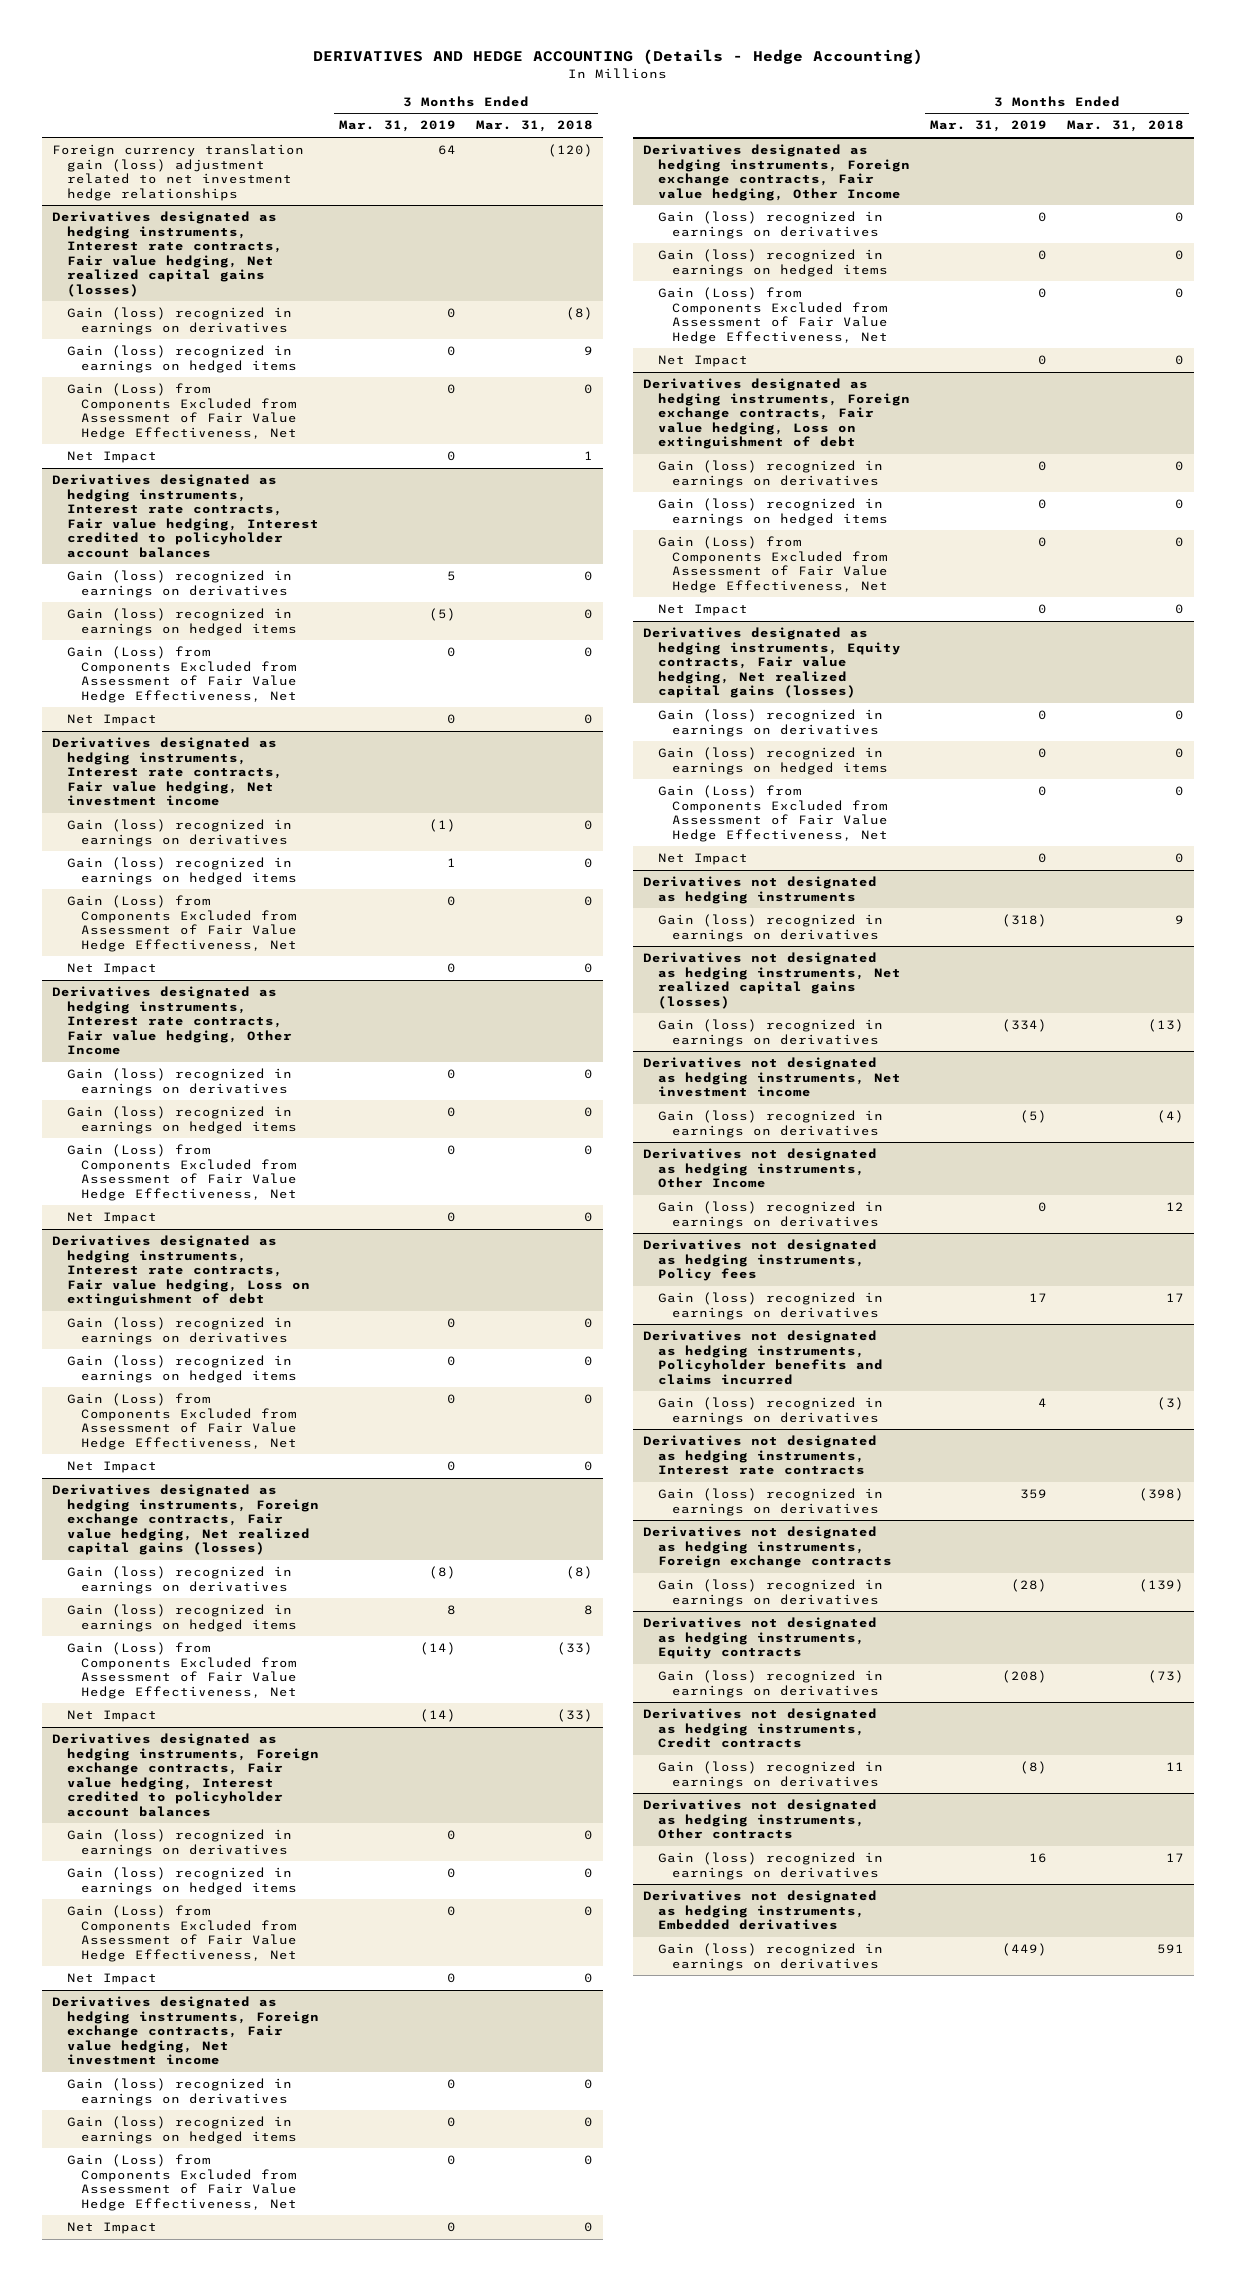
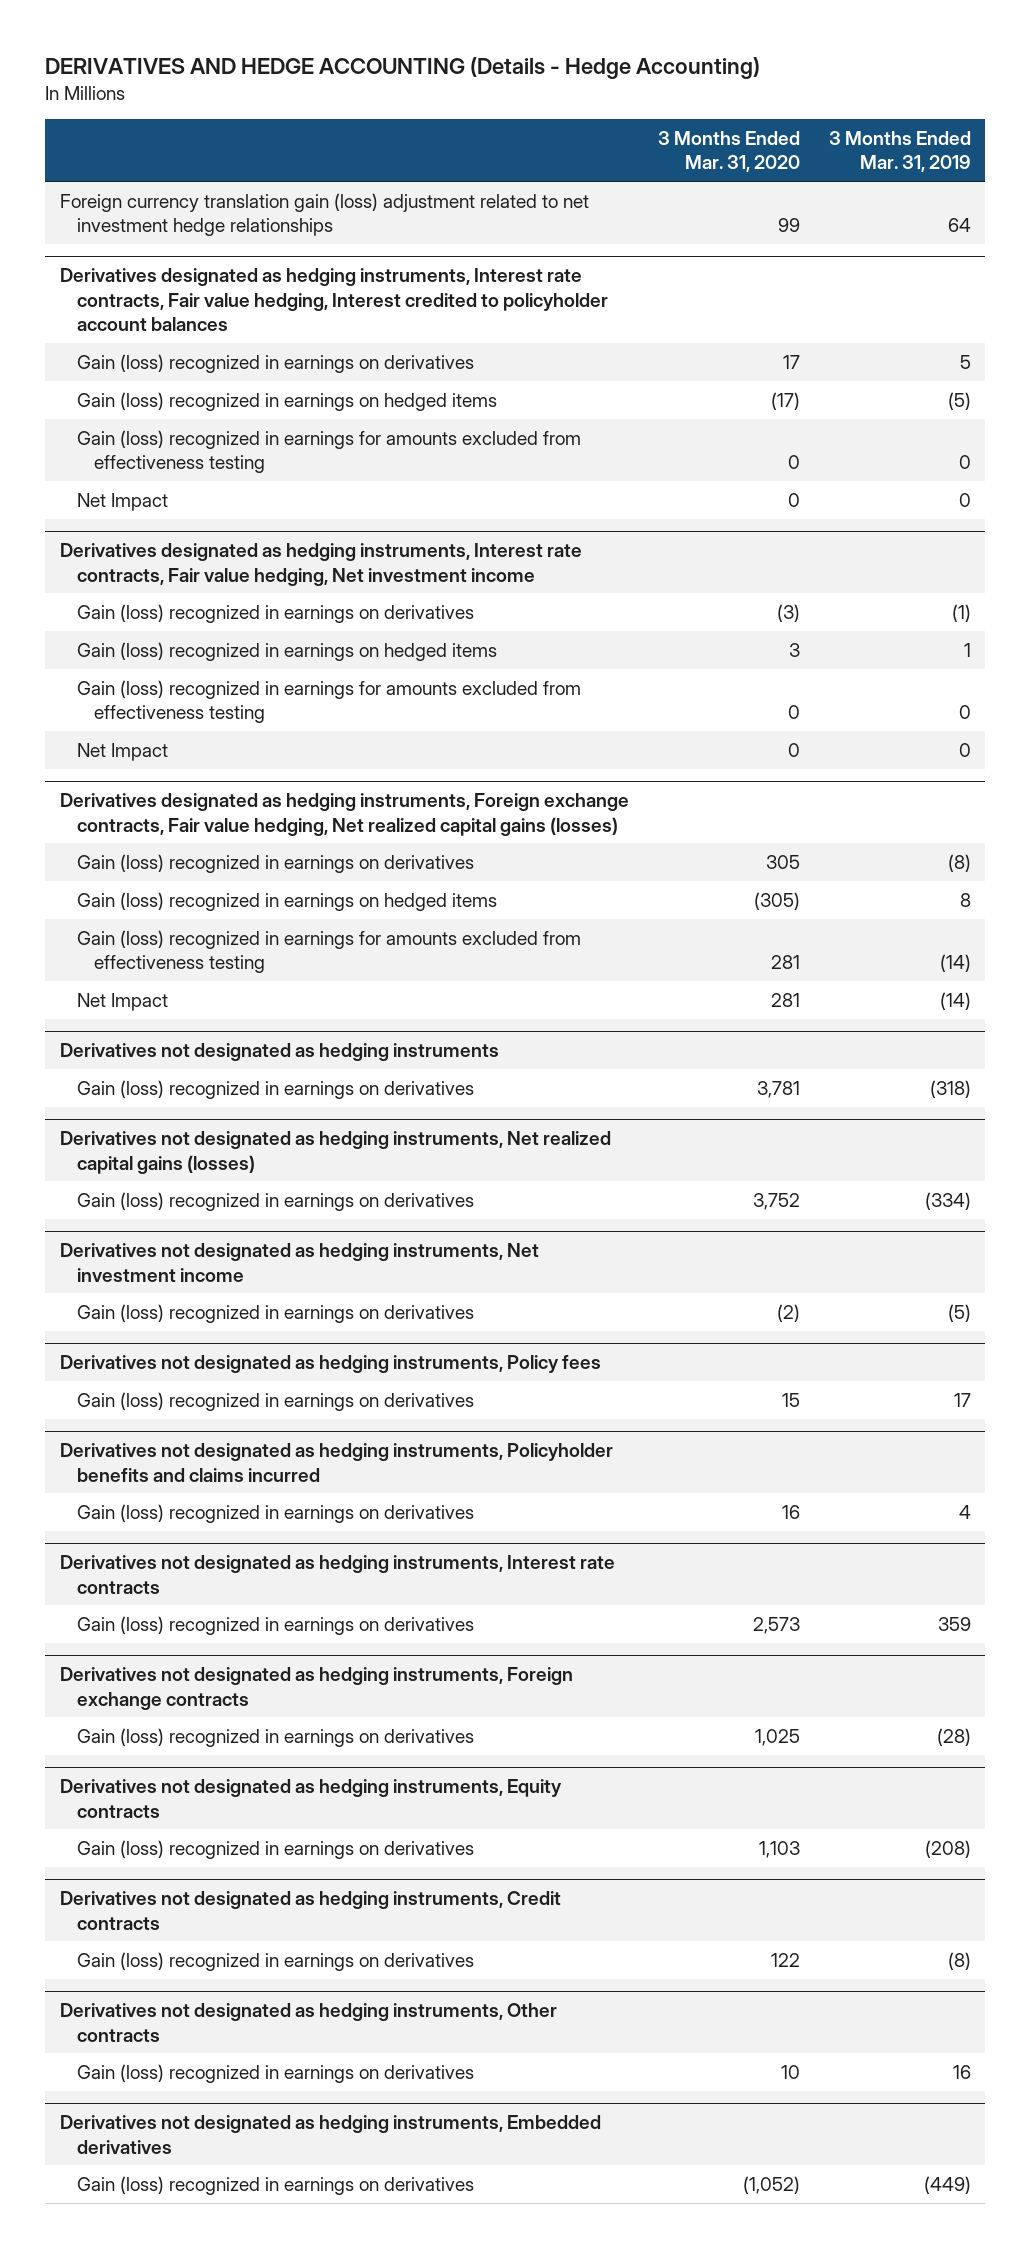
[476,120,594,133] Mar. 31, 2018 -> none
none -> [657,130,800,173] 3 Months Ended Mar. 31, 2020
[52,211,283,297] Derivatives designated as hedging instruments, Interest rate contracts, Fair value hedging, Net realized capital gains (losses) -> none
[66,307,292,335] Gain (loss) recognized in earnings on derivatives -> none
[66,345,298,373] Gain (loss) recognized in earnings on hedged items -> none
[66,383,298,440] Gain (Loss) from Components Excluded from Assessment of Fair Value Hedge Effectiveness, Net -> none
[66,451,157,464] Net Impact -> none
[66,646,298,703] Gain (Loss) from Components Excluded from Assessment of Fair Value Hedge Effectiveness, Net -> [76,429,581,474] Gain (loss) recognized in earnings for amounts excluded from effectiveness testing
[66,963,157,976] Net Impact -> none
[52,986,292,1056] Derivatives designated as hedging instruments, Interest rate contracts, Fair value hedging, Other Income -> none
[66,1068,292,1096] Gain (loss) recognized in earnings on derivatives -> none
[66,1106,298,1134] Gain (loss) recognized in earnings on hedged items -> none
[66,1144,298,1201] Gain (Loss) from Components Excluded from Assessment of Fair Value Hedge Effectiveness, Net -> none
[66,1212,157,1225] Net Impact -> none
[52,1235,310,1307] Derivatives designated as hedging instruments, Interest rate contracts, Fair value hedging, Loss on extinguishment of debt -> none
[66,1317,292,1345] Gain (loss) recognized in earnings on derivatives -> none
[66,1355,298,1383] Gain (loss) recognized in earnings on hedged items -> none
[66,1393,298,1450] Gain (Loss) from Components Excluded from Assessment of Fair Value Hedge Effectiveness, Net -> none
[66,895,298,952] Gain (Loss) from Components Excluded from Assessment of Fair Value Hedge Effectiveness, Net -> [76,679,581,724] Gain (loss) recognized in earnings for amounts excluded from effectiveness testing
[66,1642,298,1699] Gain (Loss) from Components Excluded from Assessment of Fair Value Hedge Effectiveness, Net -> [76,929,581,974] Gain (loss) recognized in earnings for amounts excluded from effectiveness testing
[52,1733,319,1817] Derivatives designated as hedging instruments, Foreign exchange contracts, Fair value hedging, Interest credited to policyholder account balances -> none
[66,1829,292,1857] Gain (loss) recognized in earnings on derivatives -> none
[66,1867,298,1895] Gain (loss) recognized in earnings on hedged items -> none
[66,1905,298,1962] Gain (Loss) from Components Excluded from Assessment of Fair Value Hedge Effectiveness, Net -> none
[66,1973,157,1986] Net Impact -> none
[52,1996,319,2066] Derivatives designated as hedging instruments, Foreign exchange contracts, Fair value hedging, Net investment income -> none
[66,2078,292,2106] Gain (loss) recognized in earnings on derivatives -> none
[66,2116,298,2144] Gain (loss) recognized in earnings on hedged items -> none
[66,2154,298,2211] Gain (Loss) from Components Excluded from Assessment of Fair Value Hedge Effectiveness, Net -> none
[66,2222,157,2235] Net Impact -> none
[643,144,910,201] Derivatives designated as hedging instruments, Foreign exchange contracts, Fair value hedging, Other Income -> none
[657,211,883,239] Gain (loss) recognized in earnings on derivatives -> none
[657,249,889,277] Gain (loss) recognized in earnings on hedged items -> none
[657,287,889,344] Gain (Loss) from Components Excluded from Assessment of Fair Value Hedge Effectiveness, Net -> none
[657,355,748,368] Net Impact -> none
[643,378,910,450] Derivatives designated as hedging instruments, Foreign exchange contracts, Fair value hedging, Loss on extinguishment of debt -> none
[657,460,883,488] Gain (loss) recognized in earnings on derivatives -> none
[657,498,889,526] Gain (loss) recognized in earnings on hedged items -> none
[657,536,889,593] Gain (Loss) from Components Excluded from Assessment of Fair Value Hedge Effectiveness, Net -> none
[657,604,748,617] Net Impact -> none
[643,627,901,699] Derivatives designated as hedging instruments, Equity contracts, Fair value hedging, Net realized capital gains (losses) -> none
[657,709,883,737] Gain (loss) recognized in earnings on derivatives -> none
[657,747,889,775] Gain (loss) recognized in earnings on hedged items -> none
[657,785,889,842] Gain (Loss) from Components Excluded from Assessment of Fair Value Hedge Effectiveness, Net -> none
[657,853,748,866] Net Impact -> none
[643,1148,878,1189] Derivatives not designated as hedging instruments, Other Income -> none
[657,1201,883,1229] Gain (loss) recognized in earnings on derivatives -> none

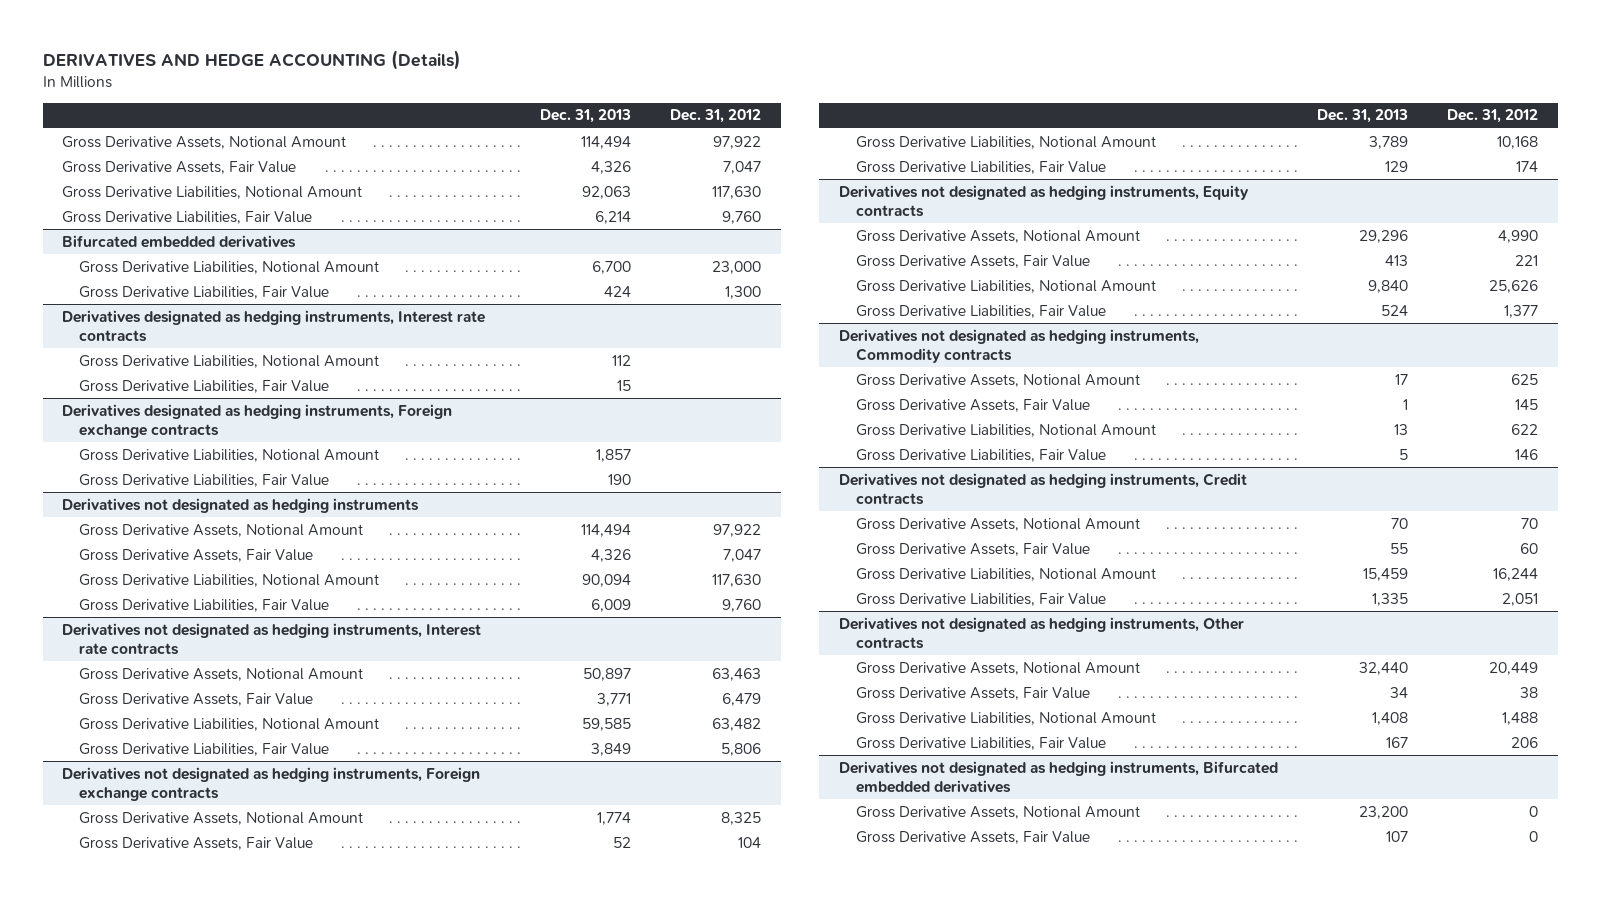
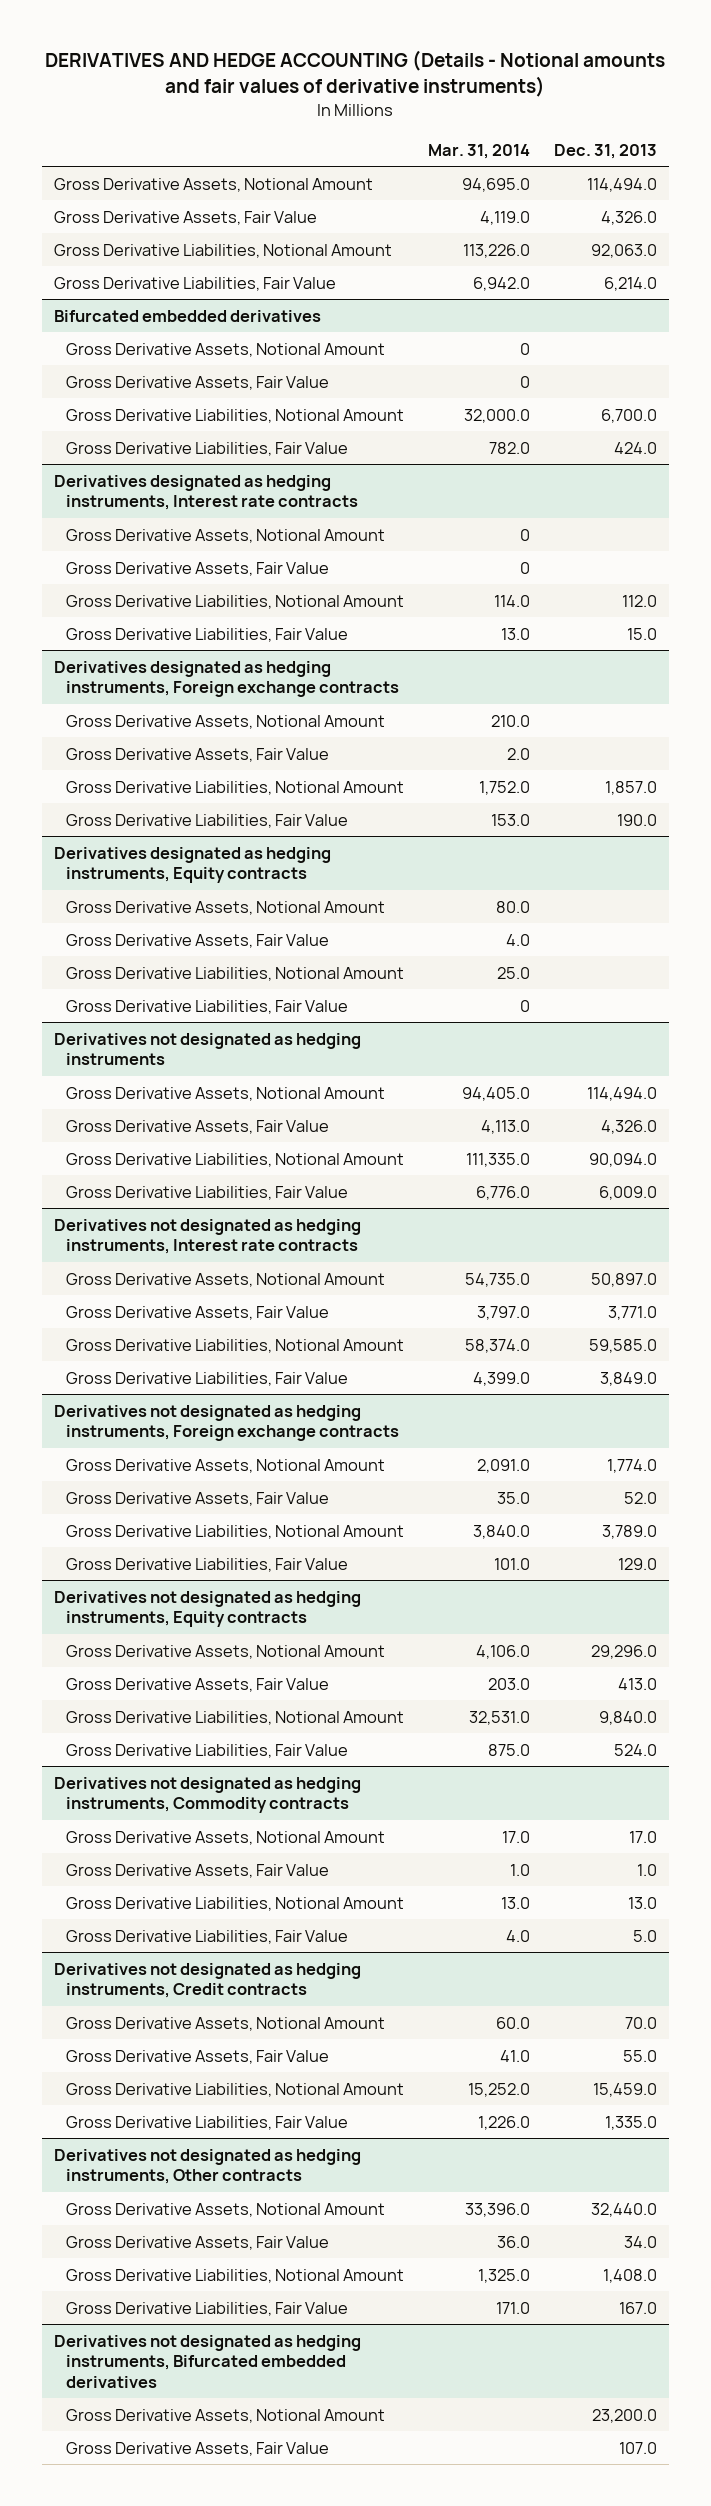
[42,50,461,71] DERIVATIVES AND HEDGE ACCOUNTING (Details) -> [45,50,666,98] DERIVATIVES AND HEDGE ACCOUNTING (Details - Notional amounts and fair values of derivative instruments)
[670,109,762,124] Dec. 31, 2012 -> none
none -> [427,143,530,159] Mar. 31, 2014
[581,135,632,149] 114,494 -> [587,177,658,192] 114,494.0
[591,160,632,174] 4,326 -> [601,210,658,225] 4,326.0
[582,185,632,199] 92,063 -> [591,243,658,258] 92,063.0
[595,210,632,224] 6,214 -> [604,276,658,291] 6,214.0
none -> [65,342,385,357] Gross Derivative Assets, Notional Amount
none -> [65,375,329,390] Gross Derivative Assets, Fair Value
[592,260,632,274] 6,700 -> [601,408,658,423] 6,700.0
[604,285,632,297] 424 -> [614,441,658,454] 424.0
none -> [65,528,385,543] Gross Derivative Assets, Notional Amount
none -> [65,561,329,576] Gross Derivative Assets, Fair Value
[612,354,632,366] 112 -> [622,594,658,607] 112.0
[617,379,632,391] 15 -> [627,627,658,640] 15.0
none -> [65,714,385,729] Gross Derivative Assets, Notional Amount
none -> [65,747,329,762] Gross Derivative Assets, Fair Value
[596,448,632,462] 1,857 -> [605,780,658,795] 1,857.0
[608,473,632,485] 190 -> [617,813,658,826] 190.0
none -> [53,846,331,884] Derivatives designated as hedging instruments, Equity contracts
none -> [65,900,385,915] Gross Derivative Assets, Notional Amount
none -> [65,933,329,948] Gross Derivative Assets, Fair Value
none -> [65,966,404,981] Gross Derivative Liabilities, Notional Amount
none -> [65,999,348,1014] Gross Derivative Liabilities, Fair Value
[581,523,632,537] 114,494 -> [587,1086,658,1101] 114,494.0
[591,548,632,562] 4,326 -> [601,1119,658,1134] 4,326.0
[582,573,632,587] 90,094 -> [589,1152,658,1167] 90,094.0
[591,598,632,612] 6,009 -> [599,1185,658,1200] 6,009.0
[583,667,632,681] 50,897 -> [591,1272,658,1287] 50,897.0
[597,692,632,706] 3,771 -> [608,1305,658,1320] 3,771.0
[582,717,632,731] 59,585 -> [589,1338,658,1353] 59,585.0
[591,742,632,756] 3,849 -> [600,1371,658,1386] 3,849.0
[597,811,632,825] 1,774 -> [607,1458,658,1473] 1,774.0
[613,836,632,848] 52 -> [624,1491,658,1504] 52.0
[1369,135,1409,149] 3,789 -> [602,1524,658,1539] 3,789.0
[1385,160,1409,172] 129 -> [618,1557,658,1570] 129.0
[1359,229,1409,243] 29,296 -> [591,1644,658,1659] 29,296.0
[1385,254,1409,266] 413 -> [618,1677,658,1690] 413.0
[1368,279,1409,293] 9,840 -> [599,1710,658,1725] 9,840.0
[1381,304,1409,316] 524 -> [614,1743,658,1756] 524.0
[1395,373,1409,385] 17 -> [629,1830,658,1843] 17.0
[1403,398,1409,410] 1 -> [637,1863,658,1876] 1.0
[1394,423,1409,435] 13 -> [628,1896,658,1909] 13.0
[1399,448,1409,460] 5 -> [633,1929,658,1942] 5.0
[1391,517,1409,529] 70 -> [625,2016,658,2029] 70.0
[1390,542,1409,554] 55 -> [623,2049,658,2062] 55.0
[1363,567,1409,581] 15,459 -> [593,2082,658,2097] 15,459.0
[1372,592,1409,606] 1,335 -> [605,2115,658,2130] 1,335.0
[1359,661,1409,675] 32,440 -> [591,2202,658,2217] 32,440.0
[1390,686,1409,698] 34 -> [624,2235,658,2248] 34.0
[1372,711,1409,725] 1,408 -> [603,2268,658,2283] 1,408.0
[1386,736,1409,748] 167 -> [619,2301,658,2314] 167.0
[1359,805,1409,819] 23,200 -> [592,2408,658,2423] 23,200.0
[1386,830,1409,842] 107 -> [619,2441,658,2454] 107.0

